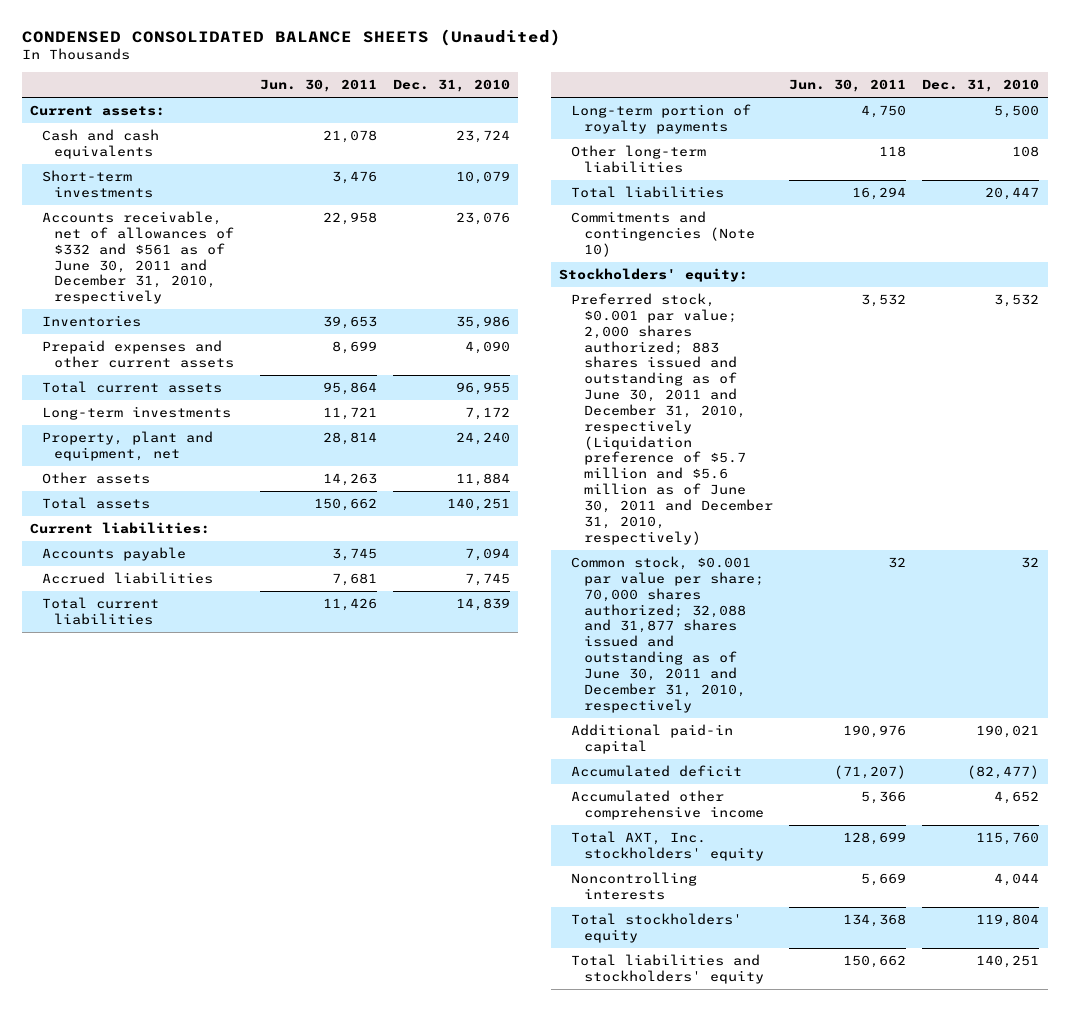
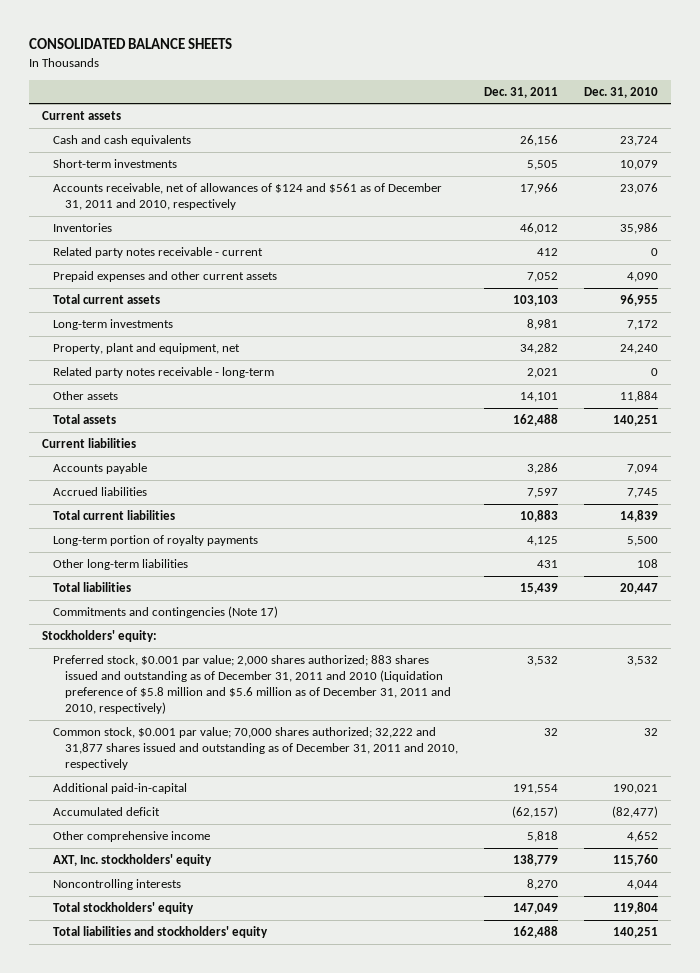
[21,28,561,46] CONDENSED CONSOLIDATED BALANCE SHEETS (Unaudited) -> [28,38,232,50] CONSOLIDATED BALANCE SHEETS
[259,79,377,93] Jun. 30, 2011 -> none
none -> [484,86,559,98] Dec. 31, 2011
[29,105,165,117] Current assets: -> [41,111,121,121] Current assets
[42,211,235,305] Accounts receivable, net of allowances of $332 and $561 as of June 30, 2011 and December 31, 2010, respectively -> [53,183,443,211] Accounts receivable, net of allowances of $124 and $561 as of December 31, 2011 and 2010, respectively
none -> [53,247,264,259] Related party notes receivable - current
none -> [53,367,275,379] Related party notes receivable - long-term
[29,522,210,535] Current liabilities: -> [41,438,136,449] Current liabilities
[571,211,755,257] Commitments and contingencies (Note 10) -> [53,606,279,619] Commitments and contingencies (Note 17)
[571,293,773,545] Preferred stock, $0.001 par value; 2,000 shares authorized; 883 shares issued and outstanding as of June 30, 2011 and December 31, 2010, respectively (Liquidation preference of $5.7 million and $5.6 million as of June 30, 2011 and December 31, 2010, respectively) -> [53,655,452,715] Preferred stock, $0.001 par value; 2,000 shares authorized; 883 shares issued and outstanding as of December 31, 2011 and 2010 (Liquidation preference of $5.8 million and $5.6 million as of December 31, 2011 and 2010, respectively)
[571,556,764,713] Common stock, $0.001 par value per share; 70,000 shares authorized; 32,088 and 31,877 shares issued and outstanding as of June 30, 2011 and December 31, 2010, respectively -> [53,727,459,771] Common stock, $0.001 par value; 70,000 shares authorized; 32,222 and 31,877 shares issued and outstanding as of December 31, 2011 and 2010, respectively
[571,724,734,754] Additional paid-in capital -> [53,783,188,795] Additional paid-in-capital
[571,790,764,820] Accumulated other comprehensive income -> [53,831,211,843] Other comprehensive income
[571,831,764,861] Total AXT, Inc. stockholders' equity -> [53,854,213,867] AXT, Inc. stockholders' equity

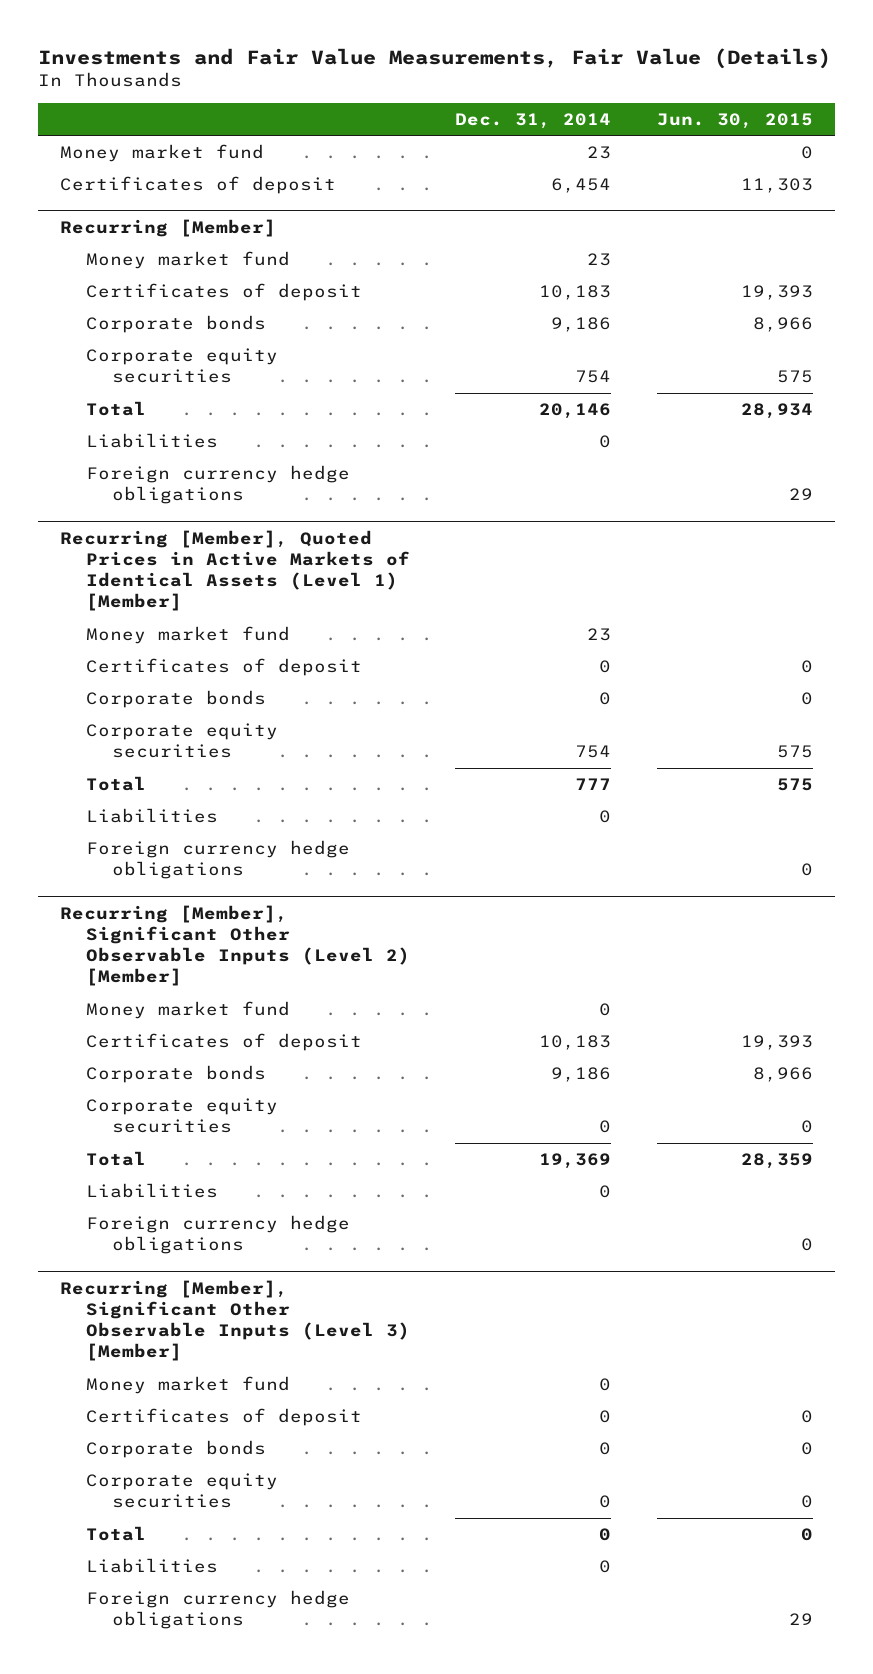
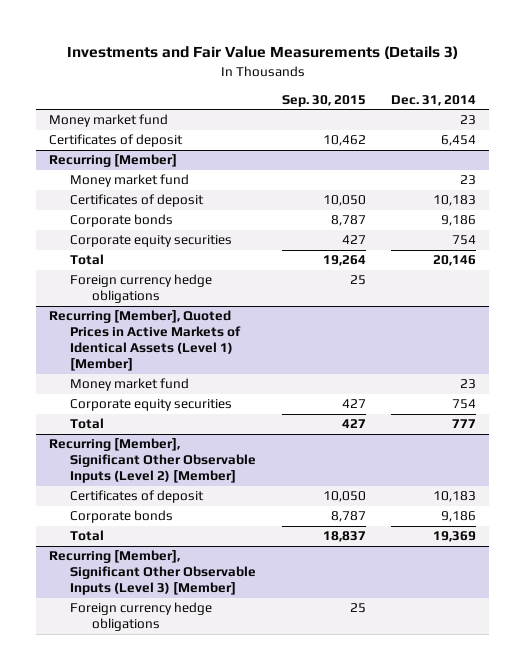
[37,47,831,69] Investments and Fair Value Measurements, Fair Value (Details) -> [66,46,458,60] Investments and Fair Value Measurements (Details 3)
[656,112,813,129] Jun. 30, 2015 -> none
none -> [281,94,366,107] Sep. 30, 2015
[86,433,219,449] Liabilities -> none
[86,658,363,677] Certificates of deposit -> none
[86,690,267,709] Corporate bonds -> none
[86,808,219,824] Liabilities -> none
[86,840,351,880] Foreign currency hedge obligations -> none
[86,1001,291,1020] Money market fund -> none
[86,1098,279,1134] Corporate equity securities -> none
[86,1183,219,1199] Liabilities -> none
[86,1215,351,1255] Foreign currency hedge obligations -> none
[86,1376,291,1395] Money market fund -> none
[86,1408,363,1427] Certificates of deposit -> none
[86,1440,267,1459] Corporate bonds -> none
[86,1473,279,1509] Corporate equity securities -> none
[86,1526,147,1542] Total -> none
[86,1558,219,1574] Liabilities -> none

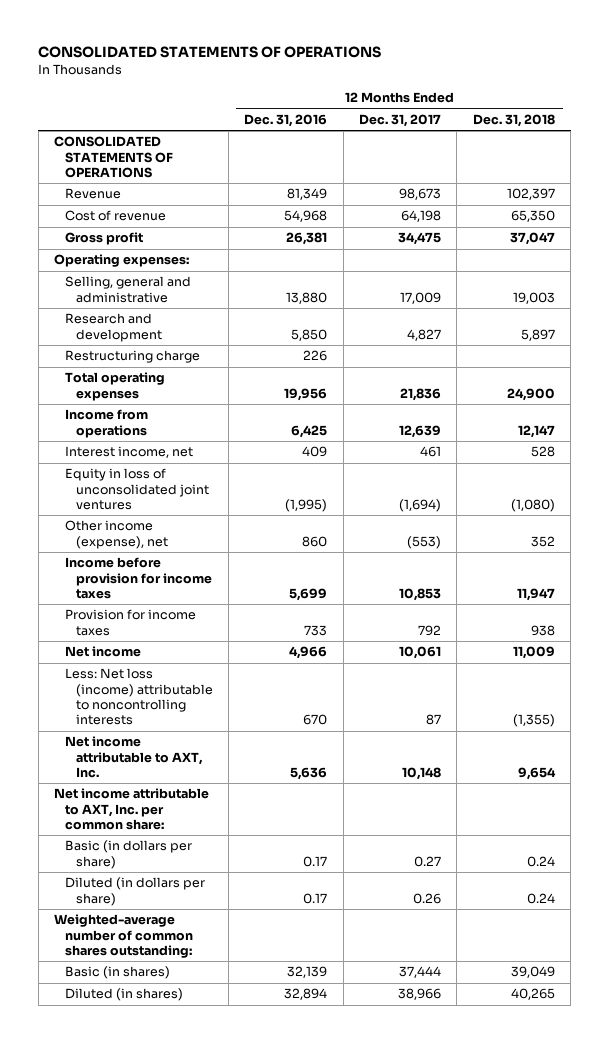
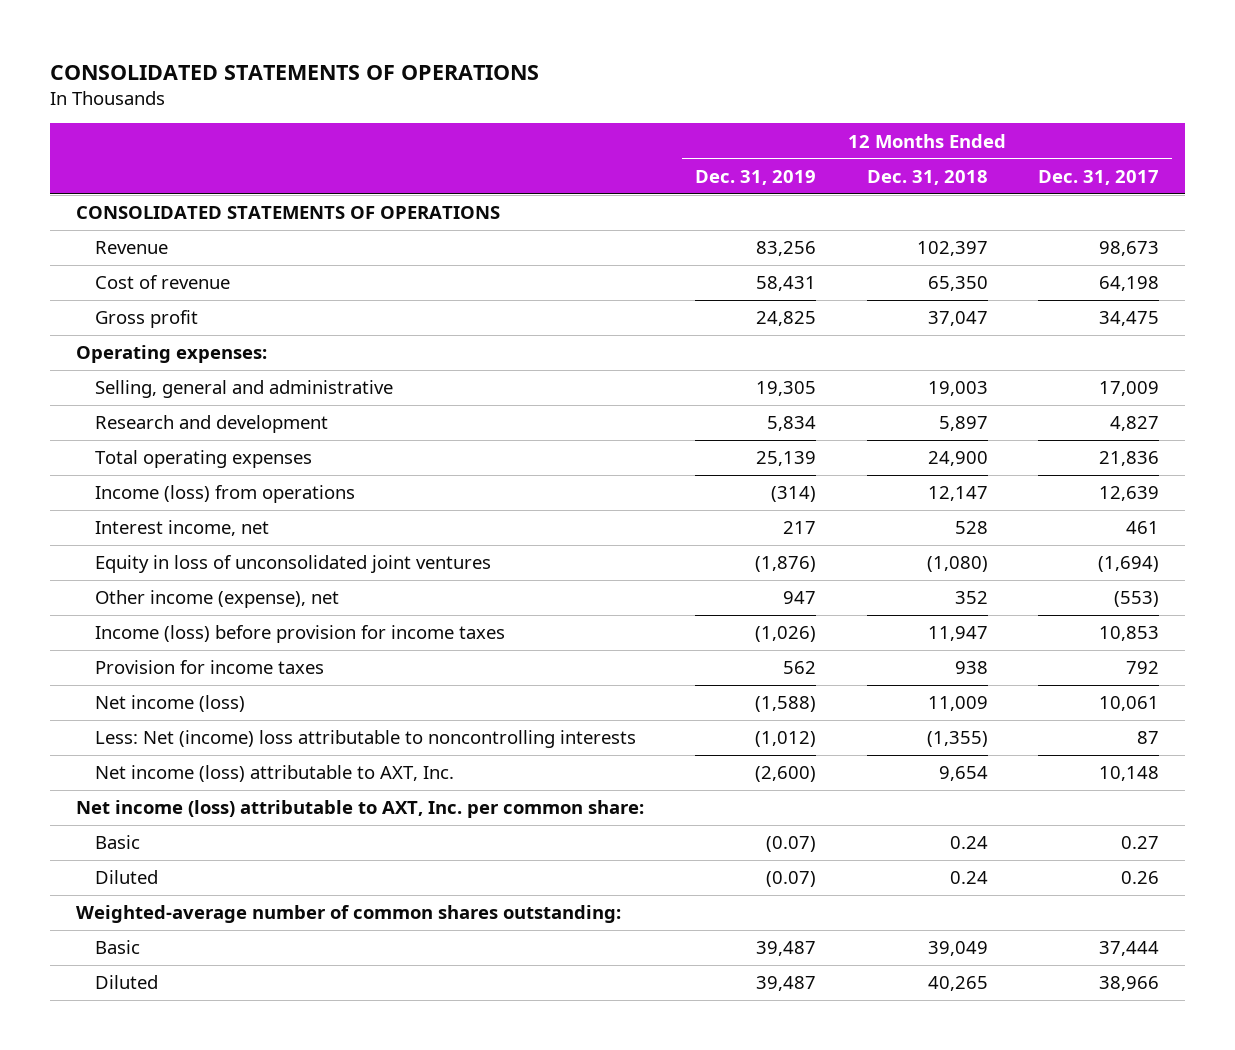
[244,113,328,127] Dec. 31, 2016 -> none
none -> [694,169,816,185] Dec. 31, 2019
[64,350,200,364] Restructuring charge -> none
[64,409,148,438] Income from operations -> [94,485,355,504] Income (loss) from operations
[64,557,212,599] Income before provision for income taxes -> [94,625,505,644] Income (loss) before provision for income taxes
[64,646,141,658] Net income -> [94,695,245,713] Net income (loss)
[64,668,213,726] Less: Net loss (income) attributable to noncontrolling interests -> [94,730,636,749] Less: Net (income) loss attributable to noncontrolling interests
[64,736,203,778] Net income attributable to AXT, Inc. -> [94,765,454,783] Net income (loss) attributable to AXT, Inc.
[54,788,210,830] Net income attributable to AXT, Inc. per common share: -> [75,800,644,819] Net income (loss) attributable to AXT, Inc. per common share:
[64,840,192,869] Basic (in dollars per share) -> [94,835,140,850] Basic
[64,877,205,906] Diluted (in dollars per share) -> [94,870,158,885] Diluted
[64,966,170,980] Basic (in shares) -> [94,940,140,955] Basic
[64,988,183,1002] Diluted (in shares) -> [94,975,158,990] Diluted

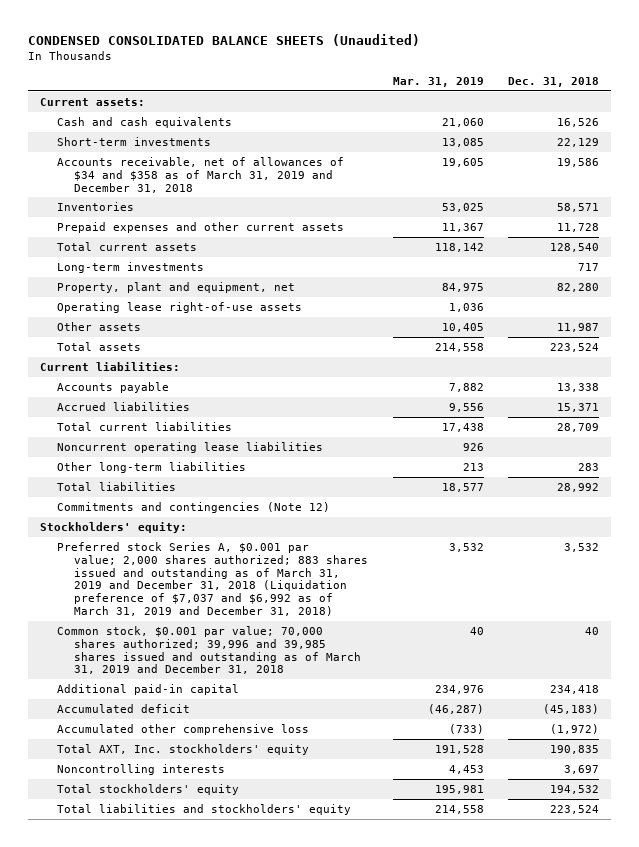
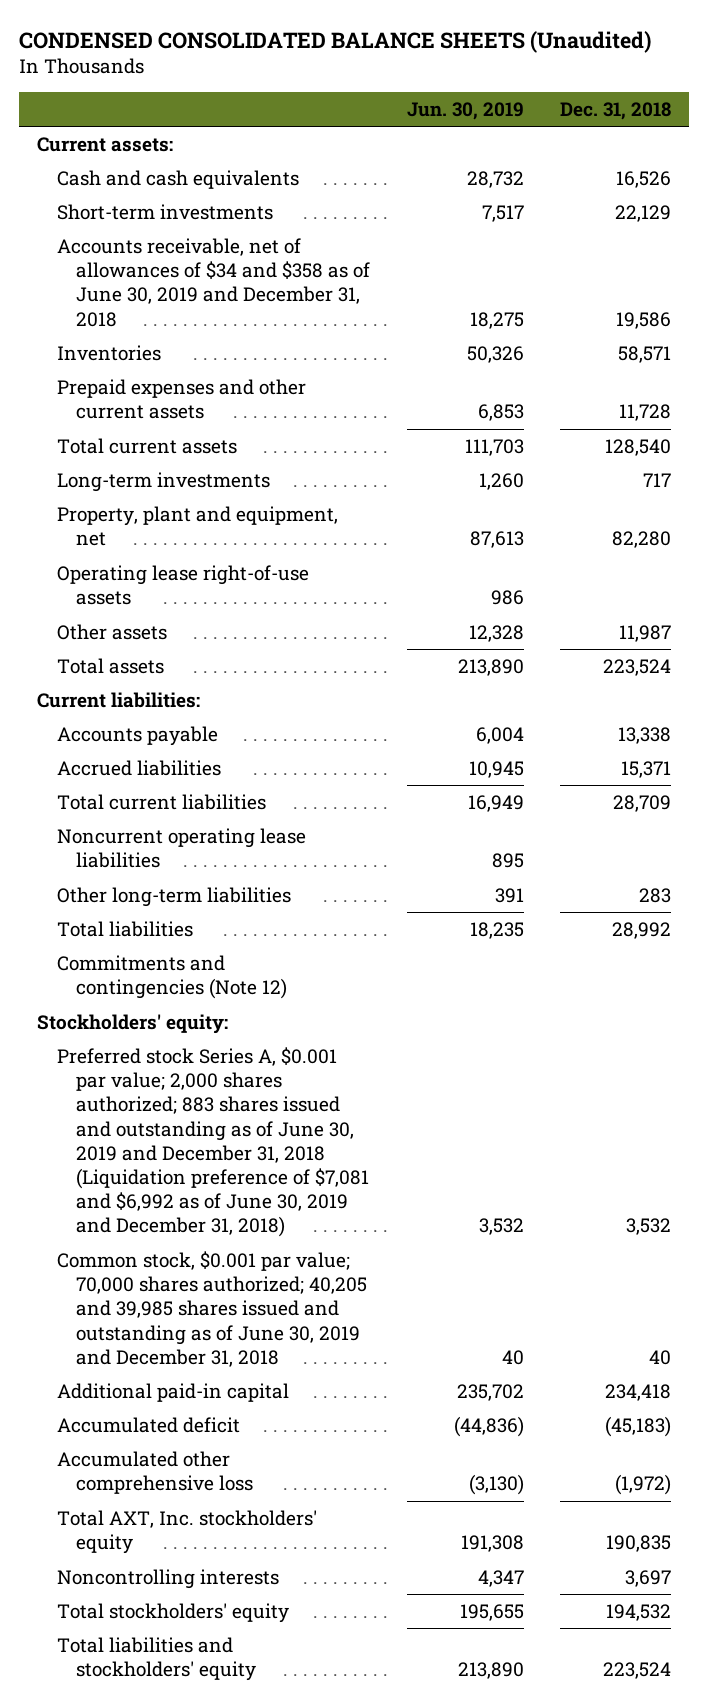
[392,76,484,87] Mar. 31, 2019 -> none
none -> [406,102,524,121] Jun. 30, 2019
[57,156,345,193] Accounts receivable, net of allowances of $34 and $358 as of March 31, 2019 and December 31, 2018 -> [56,237,371,327] Accounts receivable, net of allowances of $34 and $358 as of June 30, 2019 and December 31, 2018
[57,541,369,617] Preferred stock Series A, $0.001 par value; 2,000 shares authorized; 883 shares issued and outstanding as of March 31, 2019 and December 31, 2018 (Liquidation preference of $7,037 and $6,992 as of March 31, 2019 and December 31, 2018) -> [56,1046,370,1238] Preferred stock Series A, $0.001 par value; 2,000 shares authorized; 883 shares issued and outstanding as of June 30, 2019 and December 31, 2018 (Liquidation preference of $7,081 and $6,992 as of June 30, 2019 and December 31, 2018)
[57,625,362,675] Common stock, $0.001 par value; 70,000 shares authorized; 39,996 and 39,985 shares issued and outstanding as of March 31, 2019 and December 31, 2018 -> [56,1250,368,1367] Common stock, $0.001 par value; 70,000 shares authorized; 40,205 and 39,985 shares issued and outstanding as of June 30, 2019 and December 31, 2018

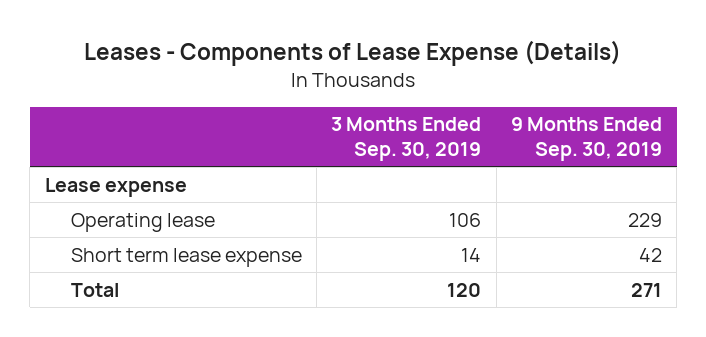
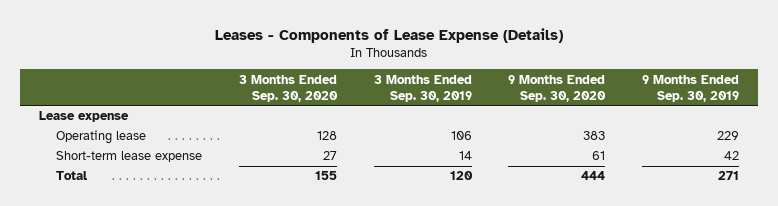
none -> [238,74,338,102] 3 Months Ended Sep. 30, 2020
none -> [508,74,607,102] 9 Months Ended Sep. 30, 2020
[71,247,303,267] Short term lease expense -> [56,151,203,163] Short-term lease expense

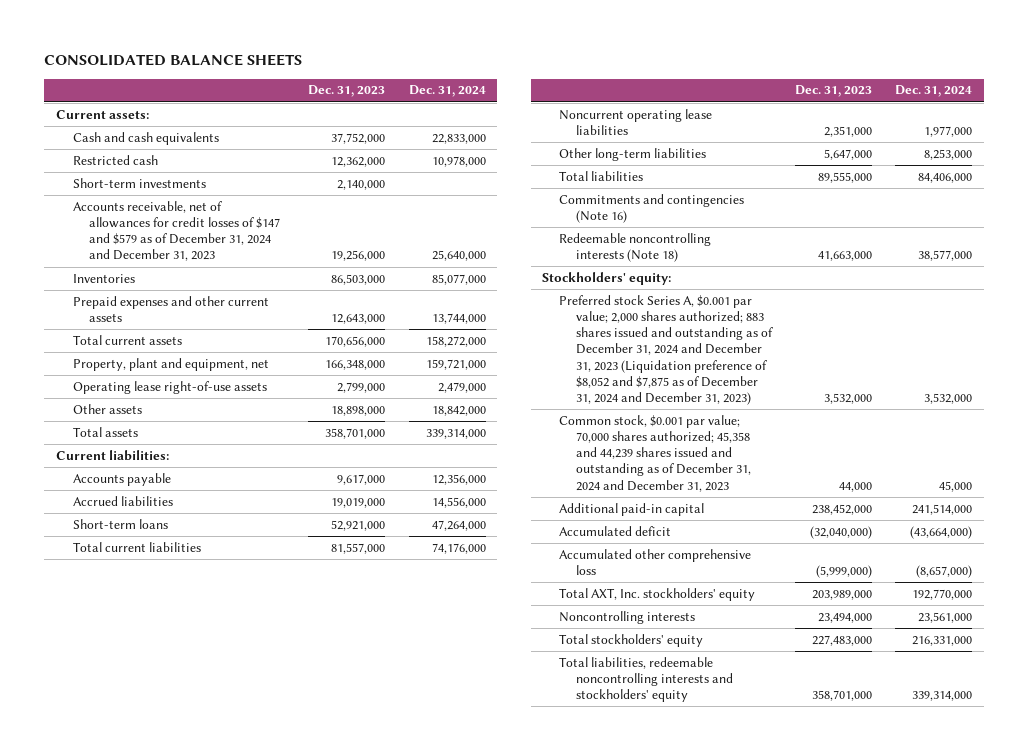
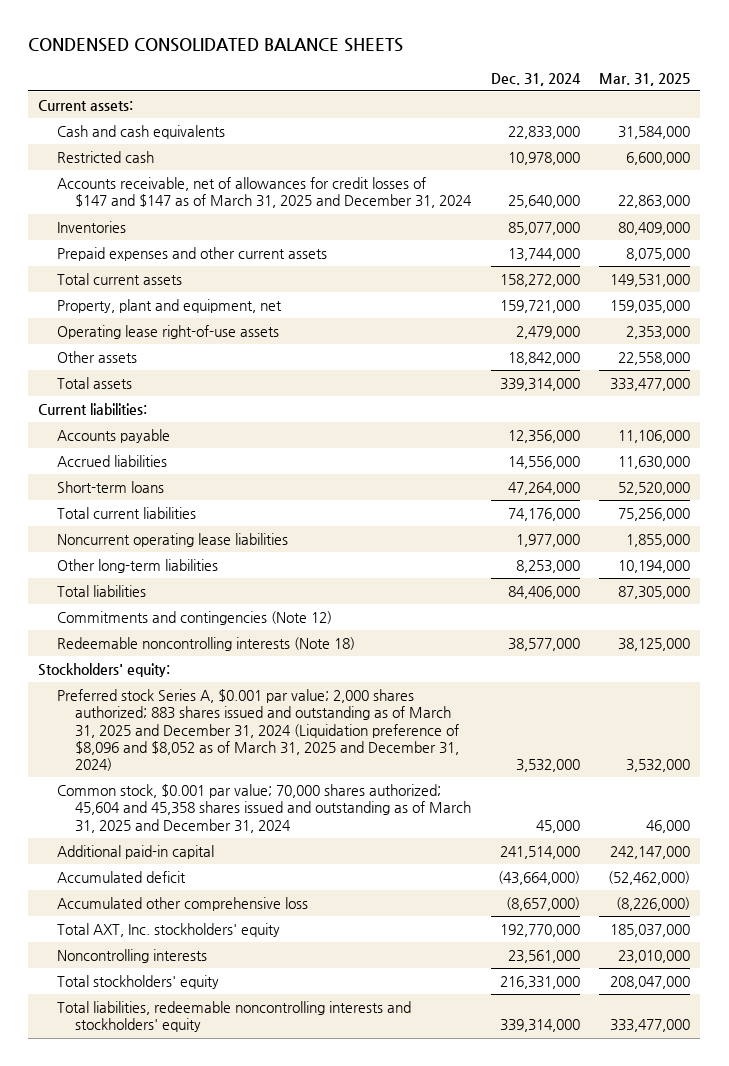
[44,54,303,67] CONSOLIDATED BALANCE SHEETS -> [28,38,404,53] CONDENSED CONSOLIDATED BALANCE SHEETS
[308,85,386,98] Dec. 31, 2023 -> none
none -> [599,72,691,86] Mar. 31, 2025
[72,177,206,188] Short-term investments -> none
[72,200,281,262] Accounts receivable, net of allowances for credit losses of $147 and $579 as of December 31, 2024 and December 31, 2023 -> [56,177,472,209] Accounts receivable, net of allowances for credit losses of $147 and $147 as of March 31, 2025 and December 31, 2024
[558,193,744,224] Commitments and contingencies (Note 16) -> [56,611,332,626] Commitments and contingencies (Note 12)
[558,294,773,405] Preferred stock Series A, $0.001 par value; 2,000 shares authorized; 883 shares issued and outstanding as of December 31, 2024 and December 31, 2023 (Liquidation preference of $8,052 and $7,875 as of December 31, 2024 and December 31, 2023) -> [56,689,459,772] Preferred stock Series A, $0.001 par value; 2,000 shares authorized; 883 shares issued and outstanding as of March 31, 2025 and December 31, 2024 (Liquidation preference of $8,096 and $8,052 as of March 31, 2025 and December 31, 2024)
[558,414,751,492] Common stock, $0.001 par value; 70,000 shares authorized; 45,358 and 44,239 shares issued and outstanding as of December 31, 2024 and December 31, 2023 -> [56,784,471,833] Common stock, $0.001 par value; 70,000 shares authorized; 45,604 and 45,358 shares issued and outstanding as of March 31, 2025 and December 31, 2024

